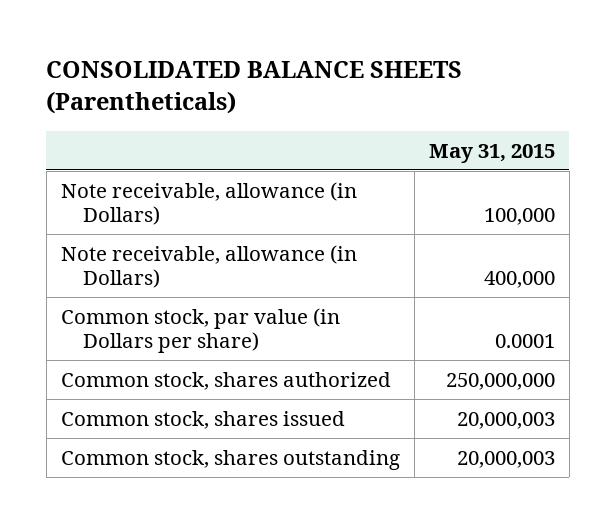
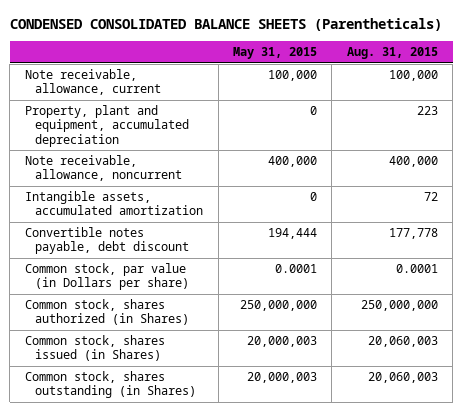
[46,61,463,114] CONSOLIDATED BALANCE SHEETS (Parentheticals) -> [9,17,442,31] CONDENSED CONSOLIDATED BALANCE SHEETS (Parentheticals)
none -> [346,46,438,59] Aug. 31, 2015
[60,181,357,226] Note receivable, allowance (in Dollars) -> [24,69,162,96] Note receivable, allowance, current
none -> [24,105,190,147] Property, plant and equipment, accumulated depreciation
[60,244,357,289] Note receivable, allowance (in Dollars) -> [24,155,183,182] Note receivable, allowance, noncurrent
none -> [24,191,204,216] Intangible assets, accumulated amortization
none -> [24,227,190,255] Convertible notes payable, debt discount
[60,371,391,390] Common stock, shares authorized -> [24,299,190,326] Common stock, shares authorized (in Shares)
[60,410,345,429] Common stock, shares issued -> [24,335,165,362] Common stock, shares issued (in Shares)
[60,449,400,470] Common stock, shares outstanding -> [24,371,197,399] Common stock, shares outstanding (in Shares)

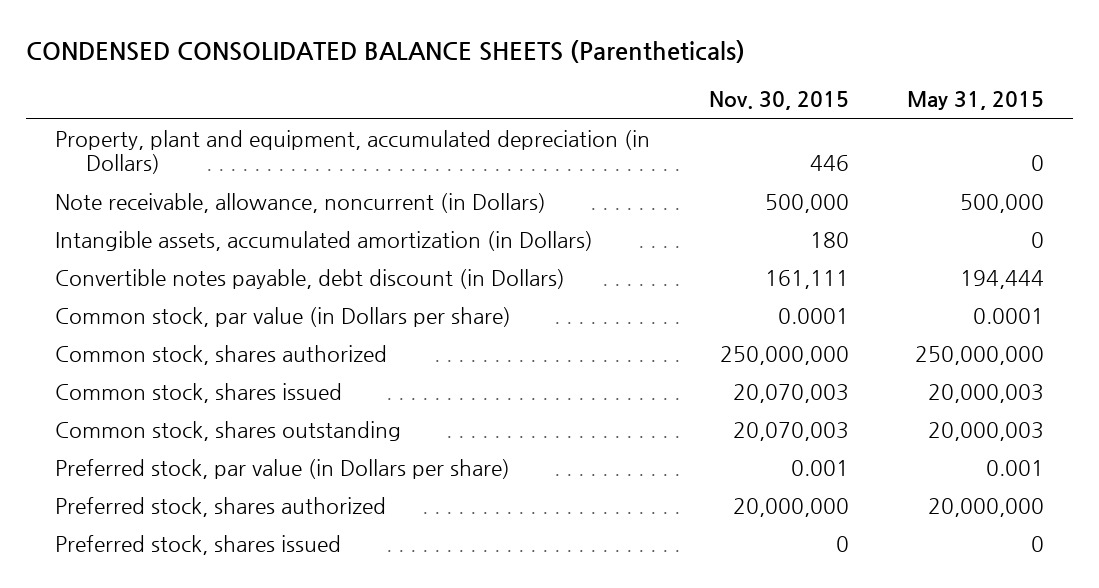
[346,46,438,59] Aug. 31, 2015 -> none
none -> [708,91,849,111] Nov. 30, 2015
[24,69,162,96] Note receivable, allowance, current -> none
[24,105,190,147] Property, plant and equipment, accumulated depreciation -> [55,129,651,175] Property, plant and equipment, accumulated depreciation (in Dollars)
[24,155,183,182] Note receivable, allowance, noncurrent -> [55,192,547,213] Note receivable, allowance, noncurrent (in Dollars)
[268,156,318,168] 400,000 -> [960,193,1045,213] 500,000
[24,191,204,216] Intangible assets, accumulated amortization -> [55,230,594,251] Intangible assets, accumulated amortization (in Dollars)
[24,227,190,255] Convertible notes payable, debt discount -> [55,268,566,289] Convertible notes payable, debt discount (in Dollars)
[24,299,190,326] Common stock, shares authorized (in Shares) -> [55,344,388,365] Common stock, shares authorized
[24,335,165,362] Common stock, shares issued (in Shares) -> [55,382,343,403] Common stock, shares issued
[24,371,197,399] Common stock, shares outstanding (in Shares) -> [55,420,402,441] Common stock, shares outstanding
none -> [55,458,511,479] Preferred stock, par value (in Dollars per share)
none -> [55,496,387,517] Preferred stock, shares authorized
none -> [55,534,342,555] Preferred stock, shares issued

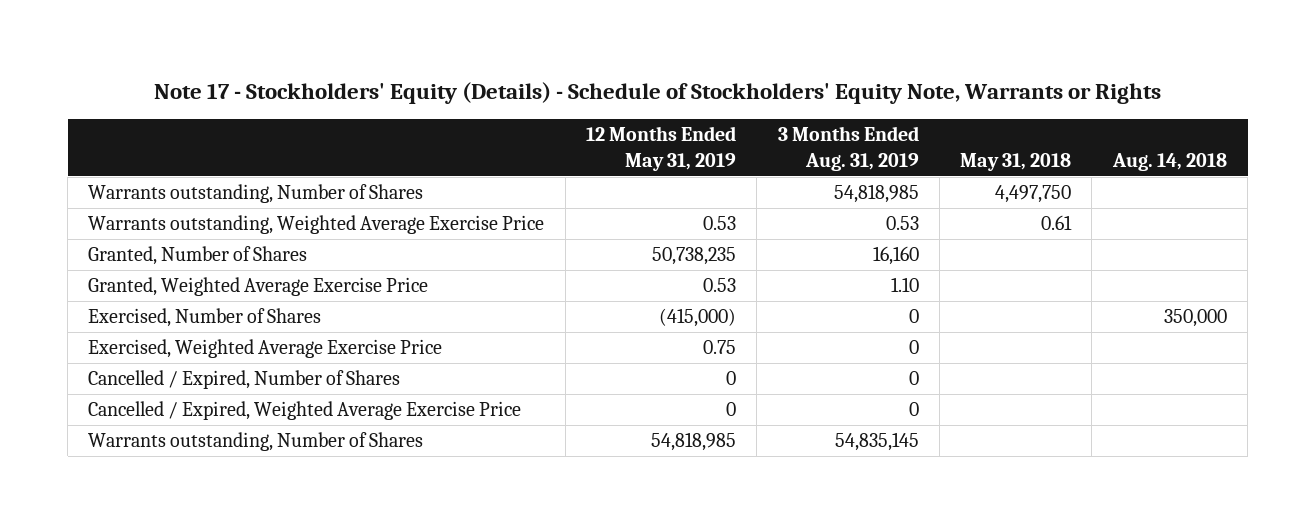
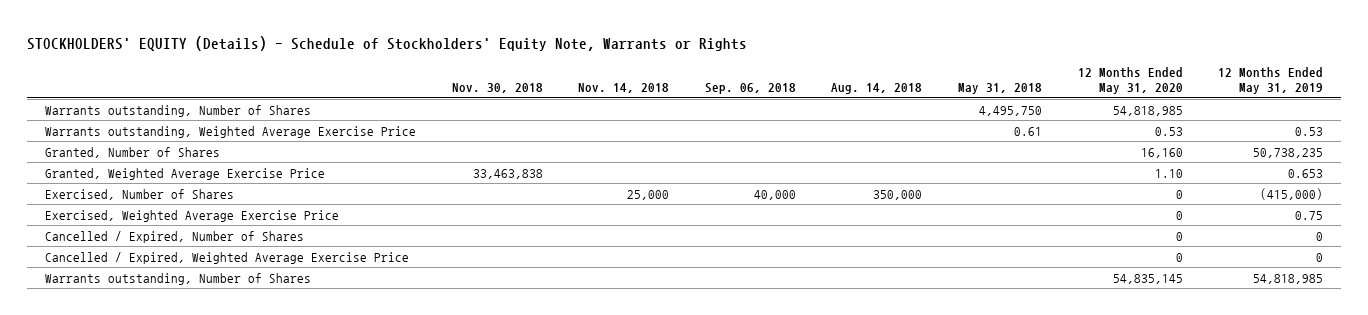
[153,81,1161,104] Note 17 - Stockholders' Equity (Details) - Schedule of Stockholders' Equity Note, Warrants or Rights -> [27,35,748,51] STOCKHOLDERS' EQUITY (Details) - Schedule of Stockholders' Equity Note, Warrants or Rights
[777,126,919,172] 3 Months Ended Aug. 31, 2019 -> none
none -> [451,83,543,94] Nov. 30, 2018
none -> [578,83,670,94] Nov. 14, 2018
none -> [704,83,796,95] Sep. 06, 2018
none -> [1077,66,1183,95] 12 Months Ended May 31, 2020
[995,185,1072,204] 4,497,750 -> [978,105,1042,116] 4,495,750
[702,278,736,293] 0.53 -> [1288,168,1324,178] 0.653

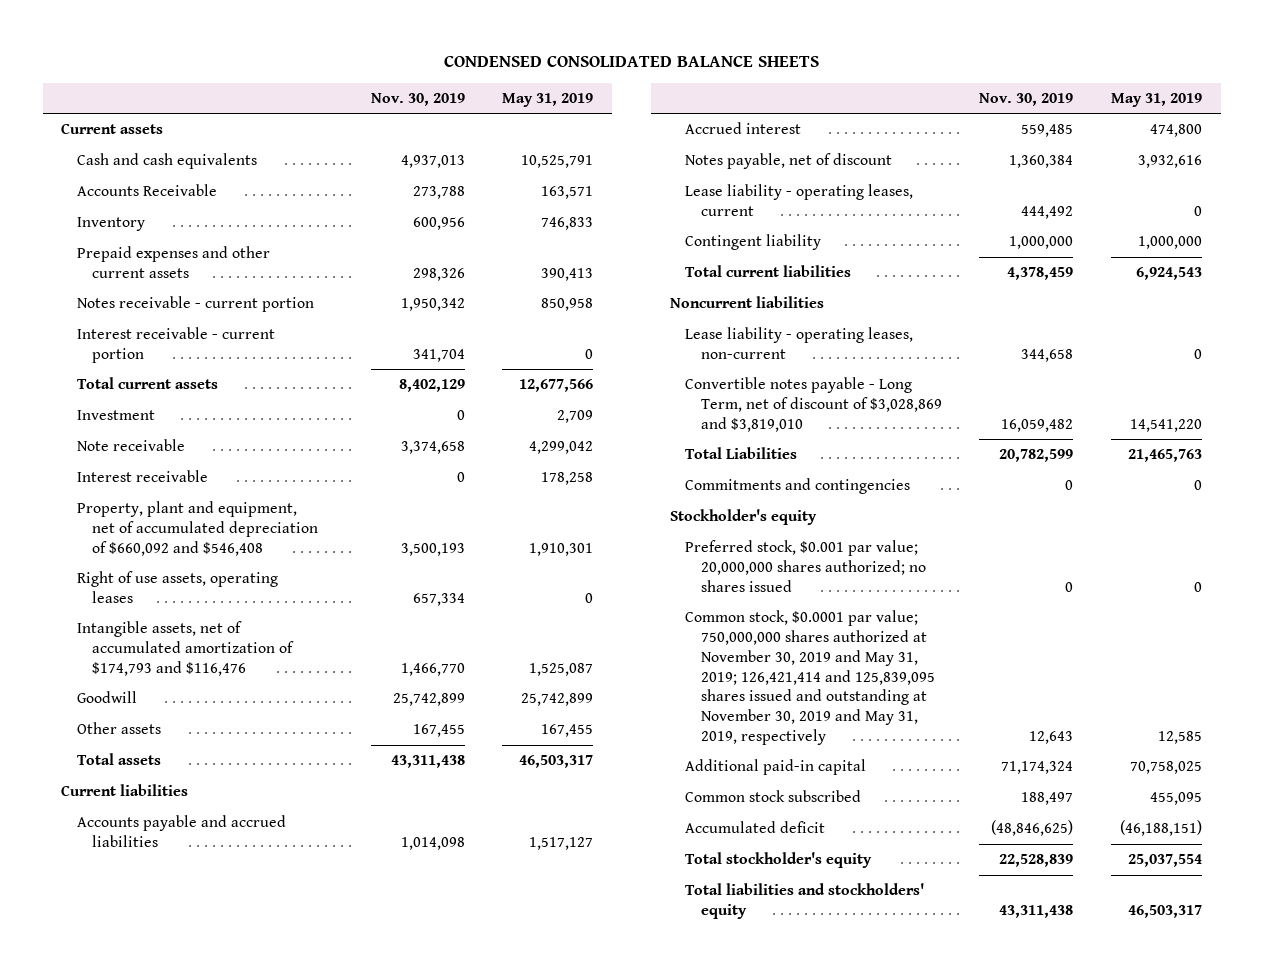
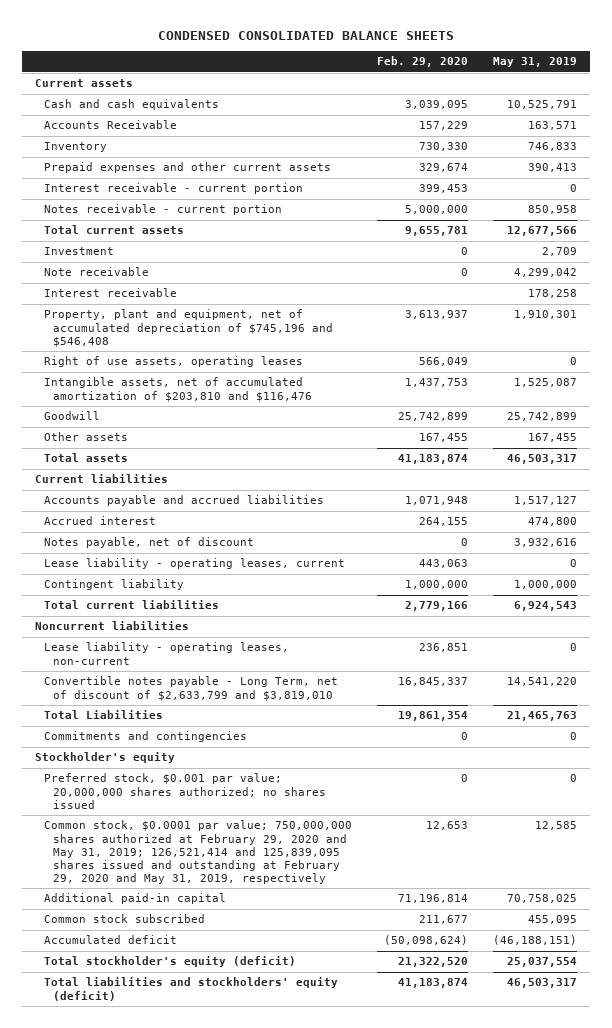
[370,93,465,107] Nov. 30, 2019 -> none
none -> [377,56,469,68] Feb. 29, 2020
[76,296,314,313] Notes receivable - current portion -> [43,204,282,216] Notes receivable - current portion
[76,501,318,556] Property, plant and equipment, net of accumulated depreciation of $660,092 and $546,408 -> [43,309,333,347] Property, plant and equipment, net of accumulated depreciation of $745,196 and $546,408
[76,621,294,676] Intangible assets, net of accumulated amortization of $174,793 and $116,476 -> [43,377,312,402] Intangible assets, net of accumulated amortization of $203,810 and $116,476
[685,377,942,432] Convertible notes payable - Long Term, net of discount of $3,028,869 and $3,819,010 -> [43,676,338,701] Convertible notes payable - Long Term, net of discount of $2,633,799 and $3,819,010
[685,610,935,745] Common stock, $0.0001 par value; 750,000,000 shares authorized at November 30, 2019 and May 31, 2019; 126,421,414 and 125,839,095 shares issued and outstanding at November 30, 2019 and May 31, 2019, respectively -> [43,820,352,884] Common stock, $0.0001 par value; 750,000,000 shares authorized at February 29, 2020 and May 31, 2019; 126,521,414 and 125,839,095 shares issued and outstanding at February 29, 2020 and May 31, 2019, respectively
[685,852,873,869] Total stockholder's equity -> [43,956,296,968] Total stockholder's equity (deficit)
[685,883,925,919] Total liabilities and stockholders' equity -> [43,977,338,1001] Total liabilities and stockholders' equity (deficit)

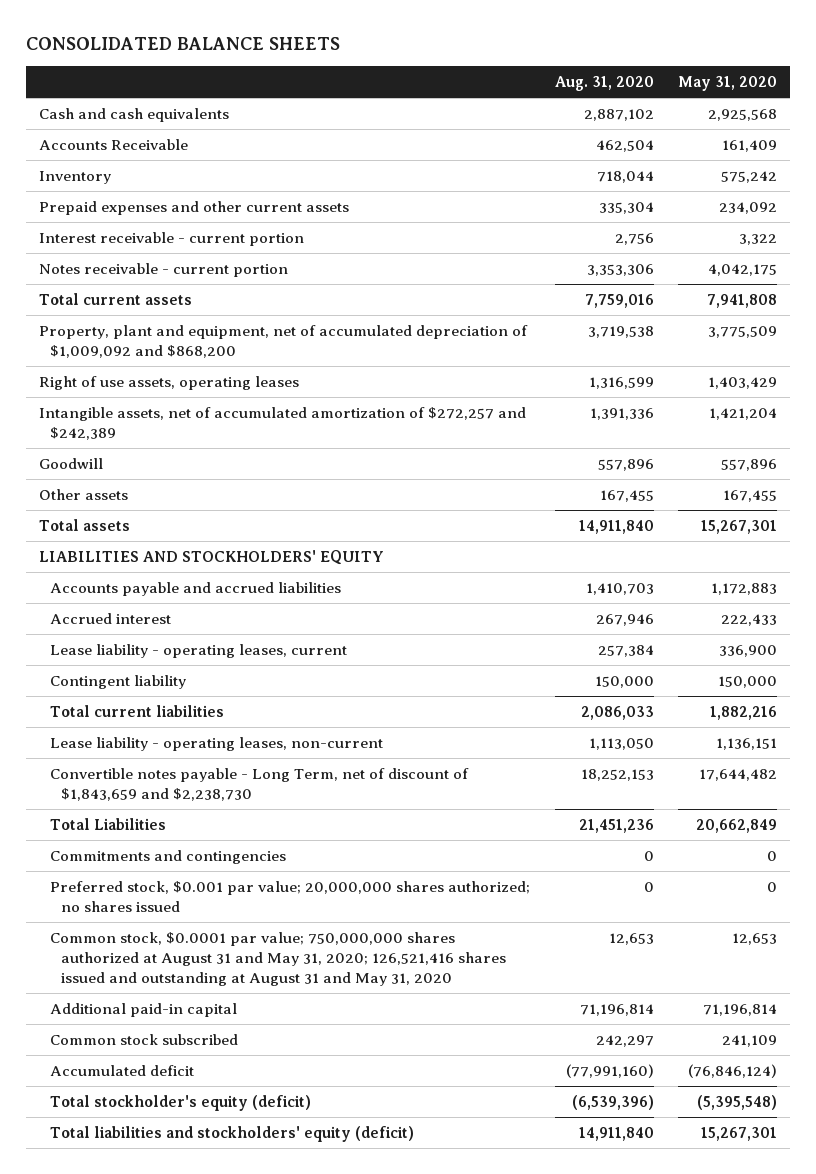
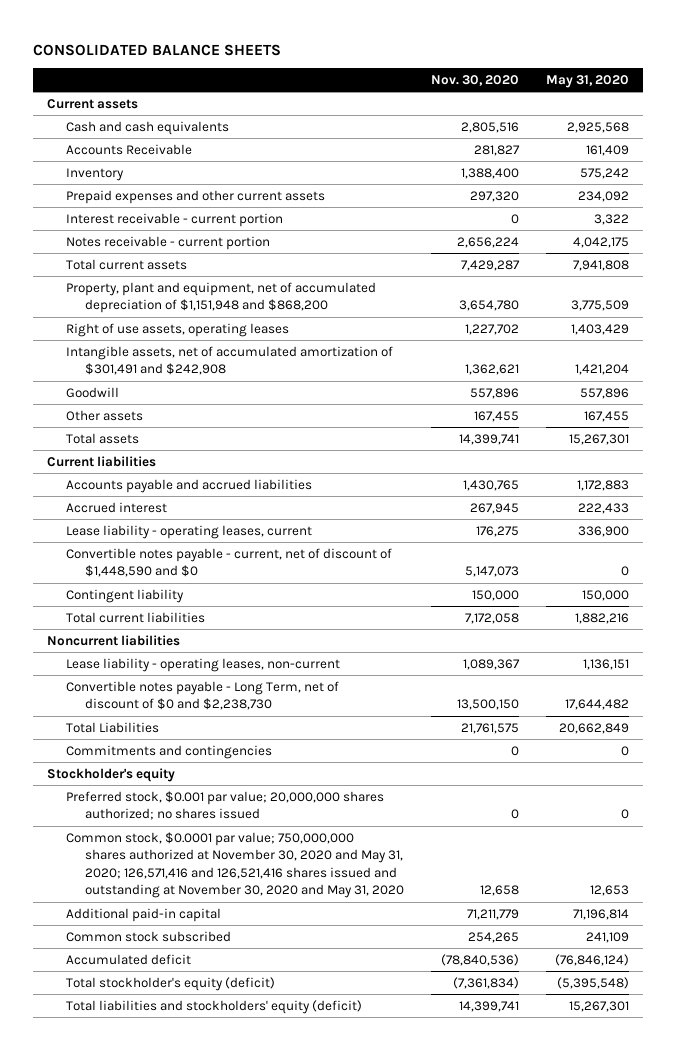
[554,76,654,92] Aug. 31, 2020 -> none
none -> [430,74,519,86] Nov. 30, 2020
none -> [46,98,138,109] Current assets
[38,325,528,359] Property, plant and equipment, net of accumulated depreciation of $1,009,092 and $868,200 -> [65,281,376,314] Property, plant and equipment, net of accumulated depreciation of $1,151,948 and $868,200
[38,407,526,441] Intangible assets, net of accumulated amortization of $272,257 and $242,389 -> [65,345,393,376] Intangible assets, net of accumulated amortization of $301,491 and $242,908
[38,550,384,566] LIABILITIES AND STOCKHOLDERS' EQUITY -> none
none -> [46,455,156,467] Current liabilities
none -> [65,547,392,578] Convertible notes payable - current, net of discount of $1,448,590 and $0
none -> [46,634,180,646] Noncurrent liabilities
[49,768,469,802] Convertible notes payable - Long Term, net of discount of $1,843,659 and $2,238,730 -> [65,680,339,711] Convertible notes payable - Long Term, net of discount of $0 and $2,238,730
none -> [46,767,175,782] Stockholder's equity
[49,932,507,987] Common stock, $0.0001 par value; 750,000,000 shares authorized at August 31 and May 31, 2020; 126,521,416 shares issued and outstanding at August 31 and May 31, 2020 -> [65,831,404,899] Common stock, $0.0001 par value; 750,000,000 shares authorized at November 30, 2020 and May 31, 2020; 126,571,416 and 126,521,416 shares issued and outstanding at November 30, 2020 and May 31, 2020

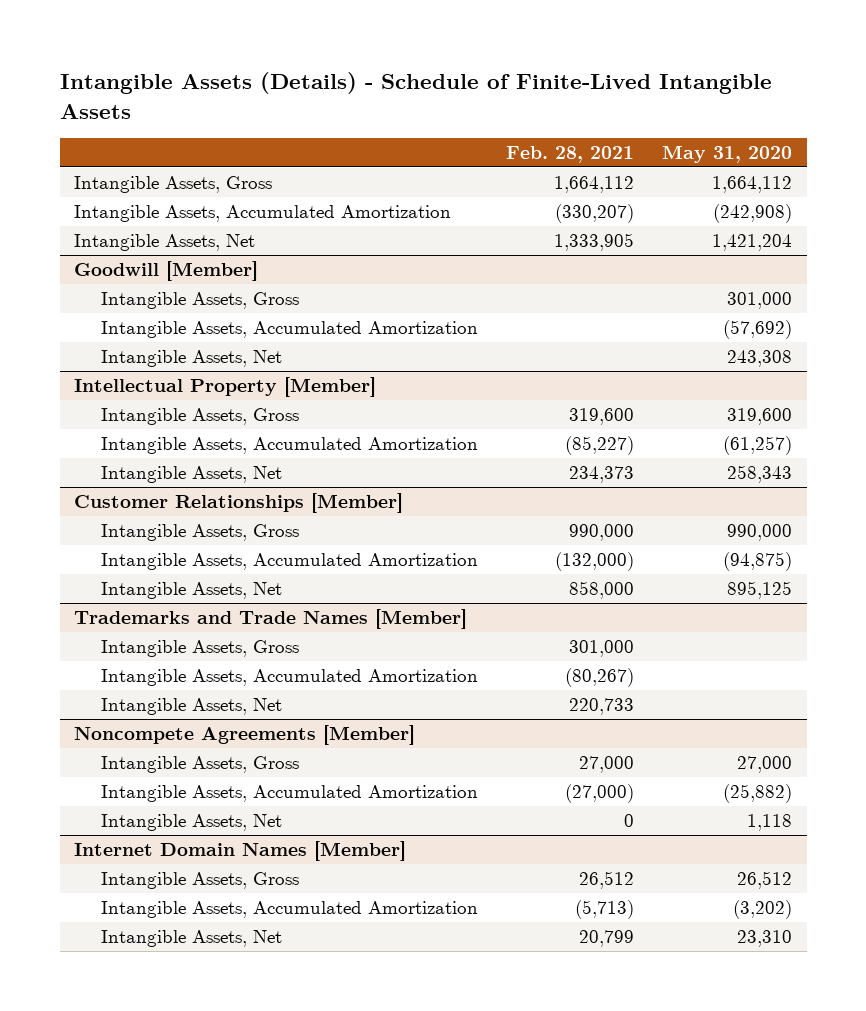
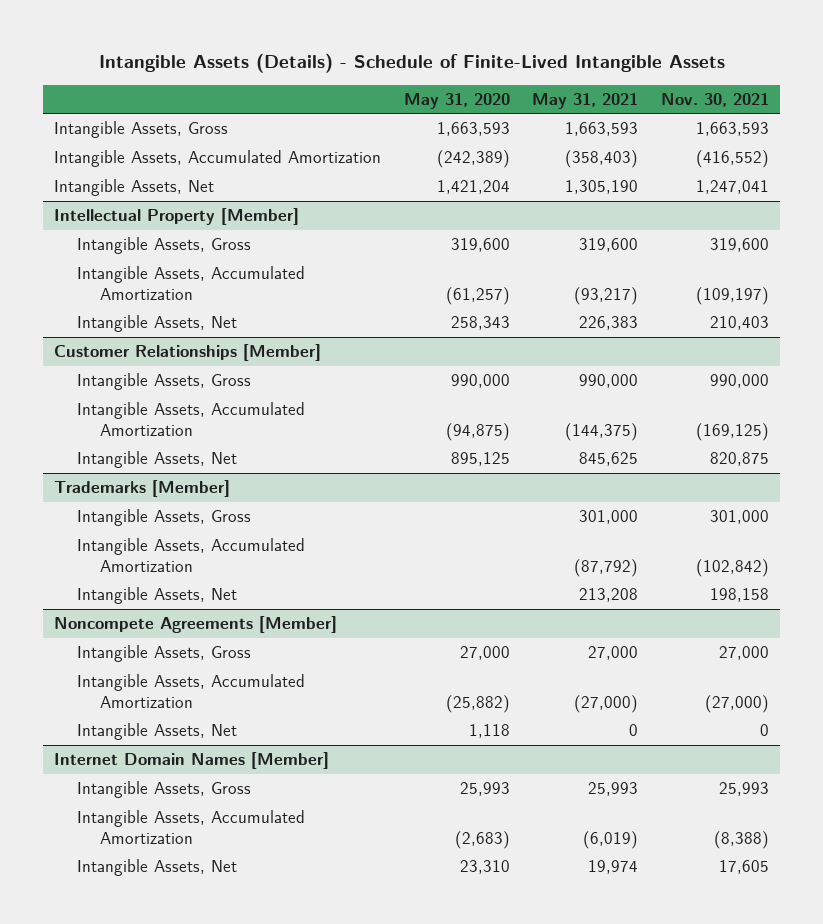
[506,146,635,164] Feb. 28, 2021 -> none
none -> [532,92,639,109] May 31, 2021
none -> [661,92,770,107] Nov. 30, 2021
[712,176,793,194] 1,664,112 -> [436,122,510,137] 1,663,593
[713,204,793,224] (242,908) -> [436,150,510,169] (242,389)
[73,261,258,282] Goodwill [Member] -> none
[101,292,300,310] Intangible Assets, Gross -> none
[101,321,479,339] Intangible Assets, Accumulated Amortization -> none
[101,350,283,368] Intangible Assets, Net -> none
[73,609,467,630] Trademarks and Trade Names [Member] -> none
none -> [54,480,231,498] Trademarks [Member]
[737,871,793,890] 26,512 -> [459,782,510,797] 25,993
[733,900,793,920] (3,202) -> [454,830,510,849] (2,683)

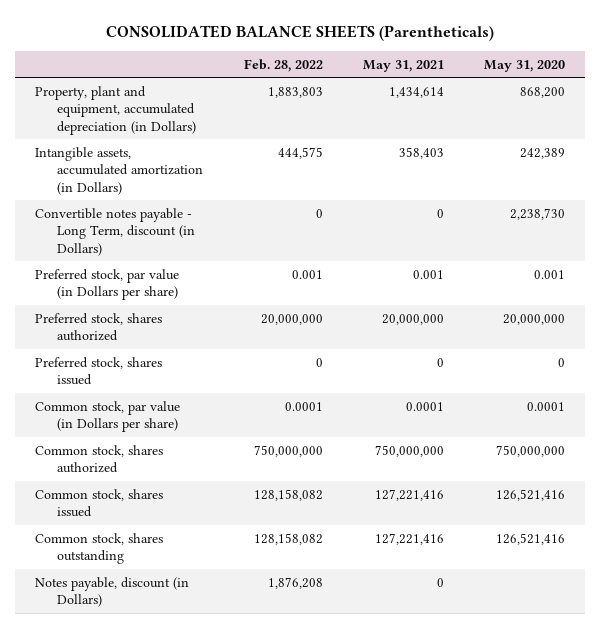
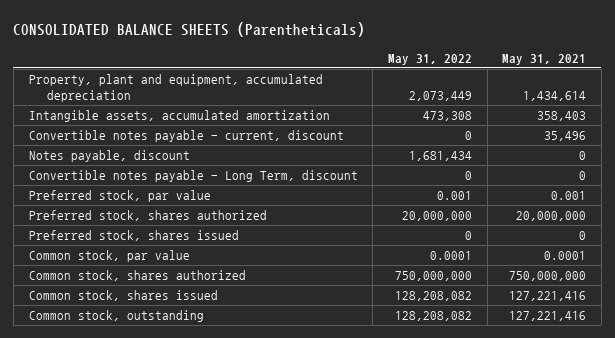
[243,58,323,72] Feb. 28, 2022 -> none
[483,59,565,72] May 31, 2020 -> none
none -> [387,53,472,65] May 31, 2022
[34,85,197,135] Property, plant and equipment, accumulated depreciation (in Dollars) -> [28,74,323,102] Property, plant and equipment, accumulated depreciation
[34,146,204,195] Intangible assets, accumulated amortization (in Dollars) -> [28,110,330,123] Intangible assets, accumulated amortization
none -> [28,130,344,143] Convertible notes payable - current, discount
none -> [28,150,190,163] Notes payable, discount
[34,207,196,256] Convertible notes payable - Long Term, discount (in Dollars) -> [28,170,358,183] Convertible notes payable - Long Term, discount
[34,268,179,301] Preferred stock, par value (in Dollars per share) -> [28,190,211,203] Preferred stock, par value
[34,400,180,433] Common stock, par value (in Dollars per share) -> [28,250,190,263] Common stock, par value
[34,576,189,608] Notes payable, discount (in Dollars) -> none
[34,532,163,565] Common stock, shares outstanding -> [28,310,204,323] Common stock, outstanding

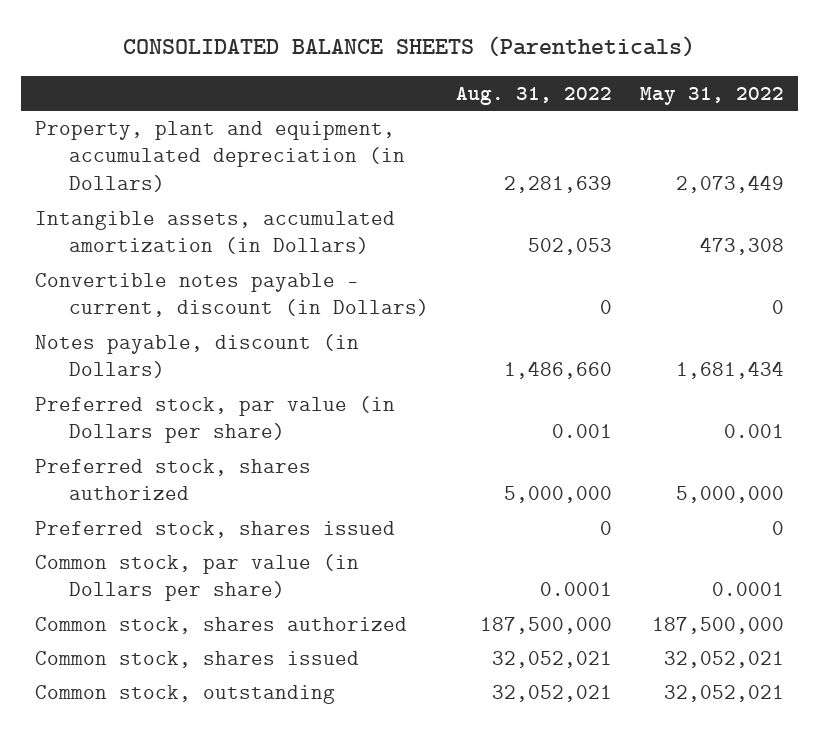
[502,53,587,65] May 31, 2021 -> none
none -> [456,86,613,105] Aug. 31, 2022
[28,170,358,183] Convertible notes payable - Long Term, discount -> none
[28,74,323,102] Property, plant and equipment, accumulated depreciation -> [34,120,405,192] Property, plant and equipment, accumulated depreciation (in Dollars)
[28,110,330,123] Intangible assets, accumulated amortization -> [34,210,395,255] Intangible assets, accumulated amortization (in Dollars)
[28,130,344,143] Convertible notes payable - current, discount -> [34,272,429,318] Convertible notes payable - current, discount (in Dollars)
[28,150,190,163] Notes payable, discount -> [34,333,359,379] Notes payable, discount (in Dollars)
[28,190,211,203] Preferred stock, par value -> [34,395,395,444] Preferred stock, par value (in Dollars per share)
[401,211,472,222] 20,000,000 -> [675,486,784,504] 5,000,000
[28,250,190,263] Common stock, par value -> [34,553,359,602] Common stock, par value (in Dollars per share)
[394,271,472,282] 750,000,000 -> [651,616,784,634] 187,500,000
[394,291,472,302] 128,208,082 -> [663,650,784,668] 32,052,021
[394,311,472,322] 128,208,082 -> [663,684,784,702] 32,052,021

